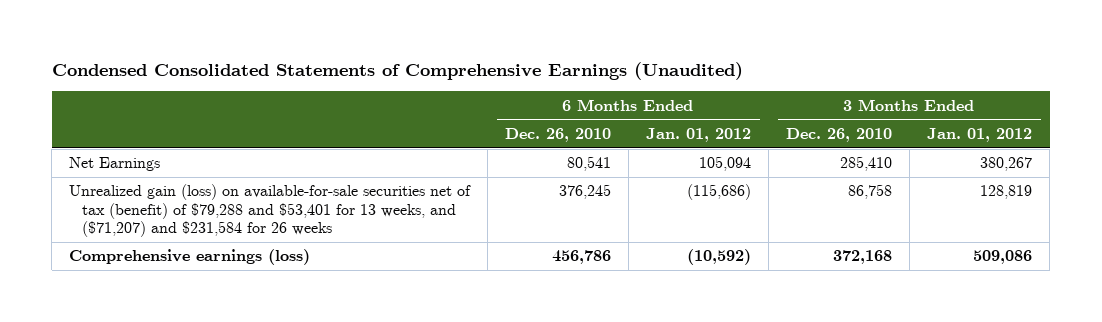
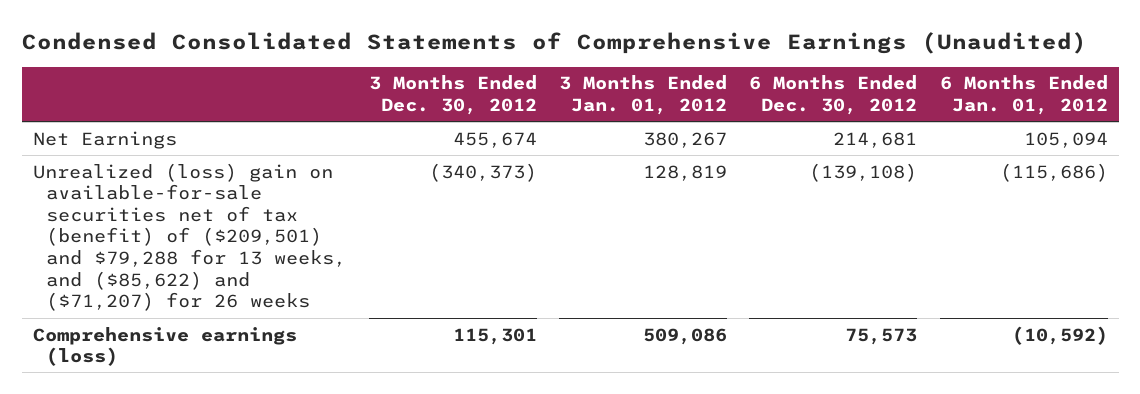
[505,127,612,142] Dec. 26, 2010 -> none
[786,127,893,142] Dec. 26, 2010 -> none
none -> [368,75,537,116] 3 Months Ended Dec. 30, 2012
none -> [749,75,918,116] 6 Months Ended Dec. 30, 2012
[69,184,472,237] Unrealized gain (loss) on available-for-sale securities net of tax (benefit) of $79,288 and $53,401 for 13 weeks, and ($71,207) and $231,584 for 26 weeks -> [32,162,347,312] Unrealized (loss) gain on available-for-sale securities net of tax (benefit) of ($209,501) and $79,288 for 13 weeks, and ($85,622) and ($71,207) for 26 weeks

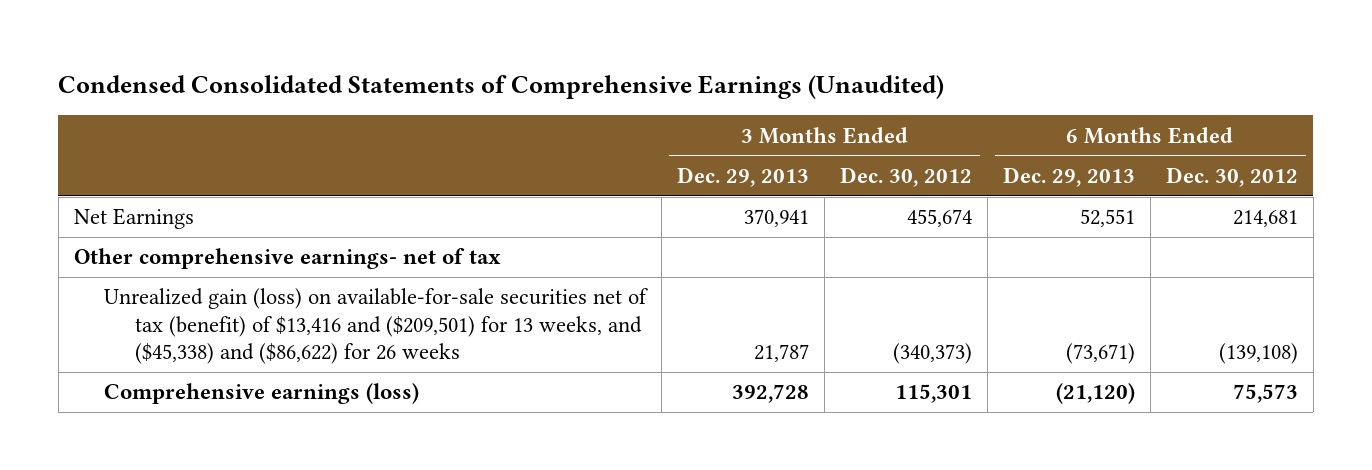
[559,75,728,116] 3 Months Ended Jan. 01, 2012 -> none
[939,75,1108,116] 6 Months Ended Jan. 01, 2012 -> none
none -> [677,166,810,187] Dec. 29, 2013
none -> [1002,166,1135,187] Dec. 29, 2013
none -> [73,248,501,270] Other comprehensive earnings- net of tax
[32,162,347,312] Unrealized (loss) gain on available-for-sale securities net of tax (benefit) of ($209,501) and $79,288 for 13 weeks, and ($85,622) and ($71,207) for 26 weeks -> [104,288,649,365] Unrealized gain (loss) on available-for-sale securities net of tax (benefit) of $13,416 and ($209,501) for 13 weeks, and ($45,338) and ($86,622) for 26 weeks

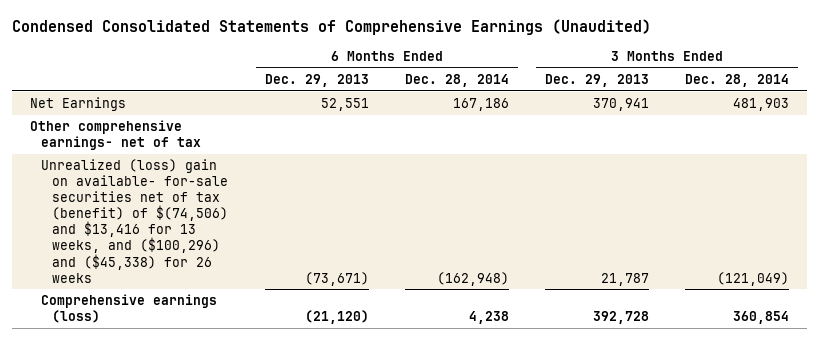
[840,166,973,187] Dec. 30, 2012 -> none
[1165,166,1298,187] Dec. 30, 2012 -> none
none -> [404,73,509,87] Dec. 28, 2014
none -> [685,73,790,87] Dec. 28, 2014
[104,288,649,365] Unrealized gain (loss) on available-for-sale securities net of tax (benefit) of $13,416 and ($209,501) for 13 weeks, and ($45,338) and ($86,622) for 26 weeks -> [41,159,229,283] Unrealized (loss) gain on available- for-sale securities net of tax (benefit) of $(74,506) and $13,416 for 13 weeks, and ($100,296) and ($45,338) for 26 weeks

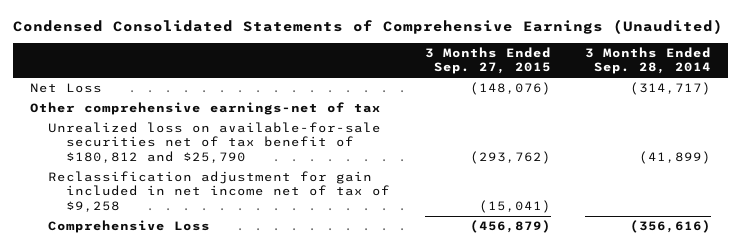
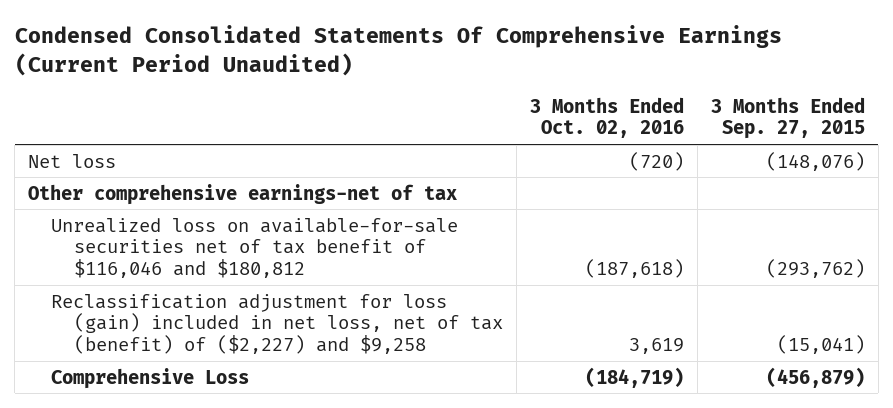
[12,19,723,35] Condensed Consolidated Statements of Comprehensive Earnings (Unaudited) -> [14,25,782,76] Condensed Consolidated Statements Of Comprehensive Earnings (Current Period Unaudited)
[584,47,711,75] 3 Months Ended Sep. 28, 2014 -> none
none -> [529,96,684,139] 3 Months Ended Oct. 02, 2016
[30,83,103,94] Net Loss -> [28,153,117,168] Net loss
[48,122,382,163] Unrealized loss on available-for-sale securities net of tax benefit of $180,812 and $25,790 -> [51,217,459,279] Unrealized loss on available-for-sale securities net of tax benefit of $116,046 and $180,812
[48,171,391,212] Reclassification adjustment for gain included in net income net of tax of $9,258 -> [51,293,503,355] Reclassification adjustment for loss (gain) included in net loss, net of tax (benefit) of ($2,227) and $9,258

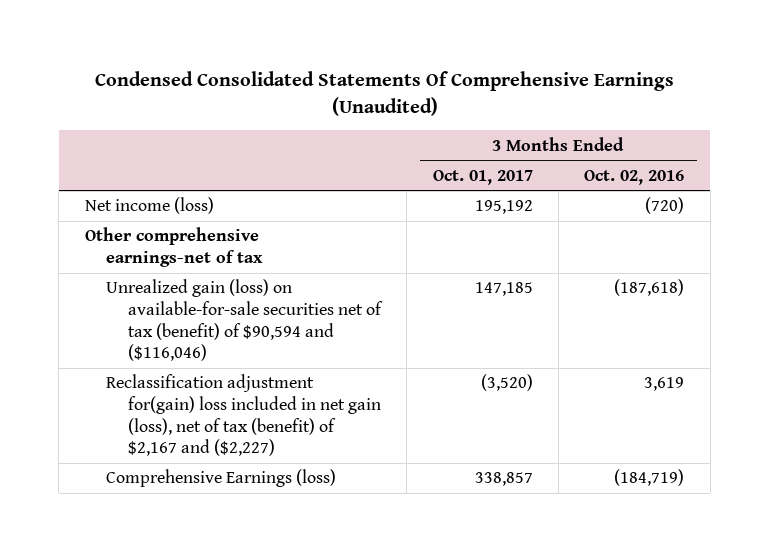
[14,25,782,76] Condensed Consolidated Statements Of Comprehensive Earnings (Current Period Unaudited) -> [94,70,674,116] Condensed Consolidated Statements Of Comprehensive Earnings (Unaudited)
[710,96,865,140] 3 Months Ended Sep. 27, 2015 -> none
none -> [432,169,533,185] Oct. 01, 2017
[28,153,117,168] Net loss -> [84,197,214,215] Net income (loss)
[51,217,459,279] Unrealized loss on available-for-sale securities net of tax benefit of $116,046 and $180,812 -> [106,279,383,362] Unrealized gain (loss) on available-for-sale securities net of tax (benefit) of $90,594 and ($116,046)
[51,293,503,355] Reclassification adjustment for loss (gain) included in net loss, net of tax (benefit) of ($2,227) and $9,258 -> [106,374,381,457] Reclassification adjustment for(gain) loss included in net gain (loss), net of tax (benefit) of $2,167 and ($2,227)
[51,367,250,389] Comprehensive Loss -> [106,469,337,488] Comprehensive Earnings (loss)

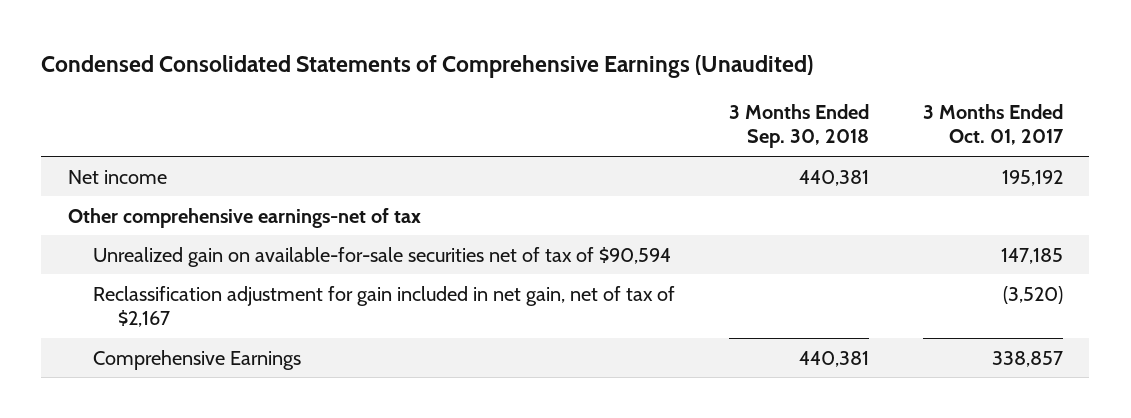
[94,70,674,116] Condensed Consolidated Statements Of Comprehensive Earnings (Unaudited) -> [41,55,814,79] Condensed Consolidated Statements of Comprehensive Earnings (Unaudited)
[584,169,685,185] Oct. 02, 2016 -> none
none -> [728,103,869,149] 3 Months Ended Sep. 30, 2018
[84,197,214,215] Net income (loss) -> [68,169,168,184] Net income
[106,279,383,362] Unrealized gain (loss) on available-for-sale securities net of tax (benefit) of $90,594 and ($116,046) -> [93,246,672,267] Unrealized gain on available-for-sale securities net of tax of $90,594
[106,374,381,457] Reclassification adjustment for(gain) loss included in net gain (loss), net of tax (benefit) of $2,167 and ($2,227) -> [93,285,676,328] Reclassification adjustment for gain included in net gain, net of tax of $2,167
[106,469,337,488] Comprehensive Earnings (loss) -> [93,349,302,370] Comprehensive Earnings

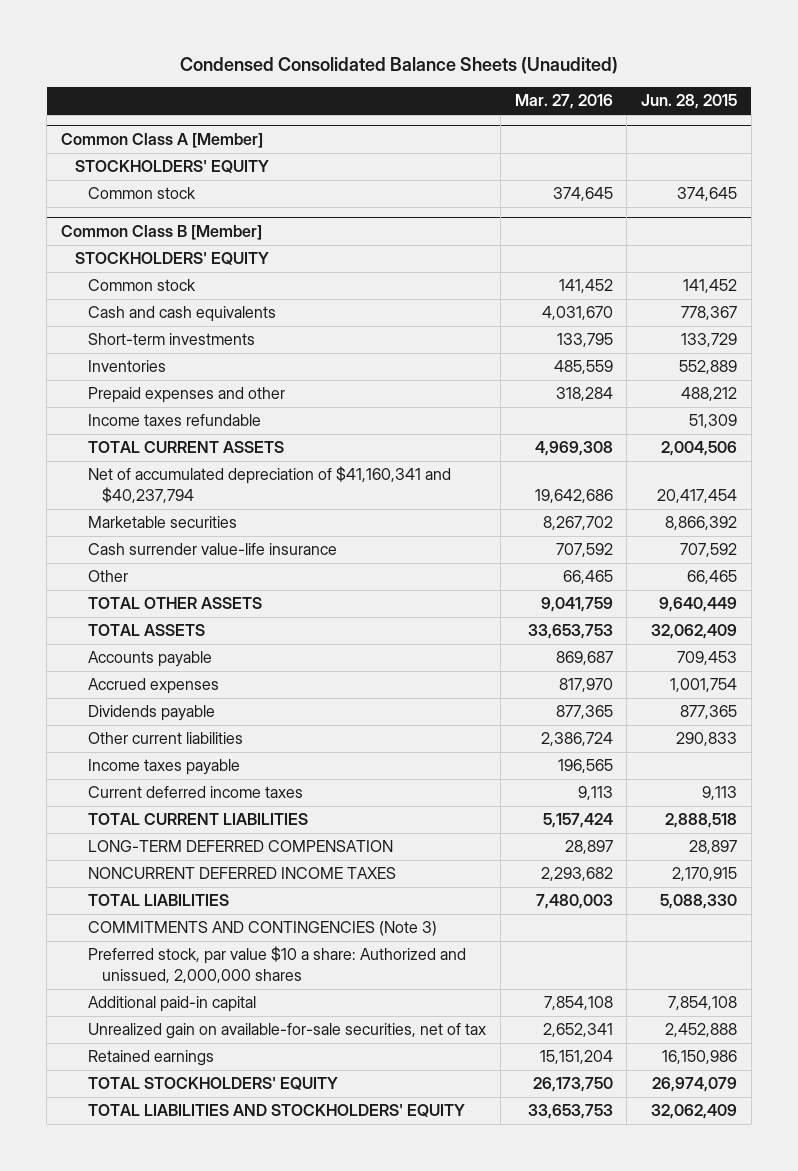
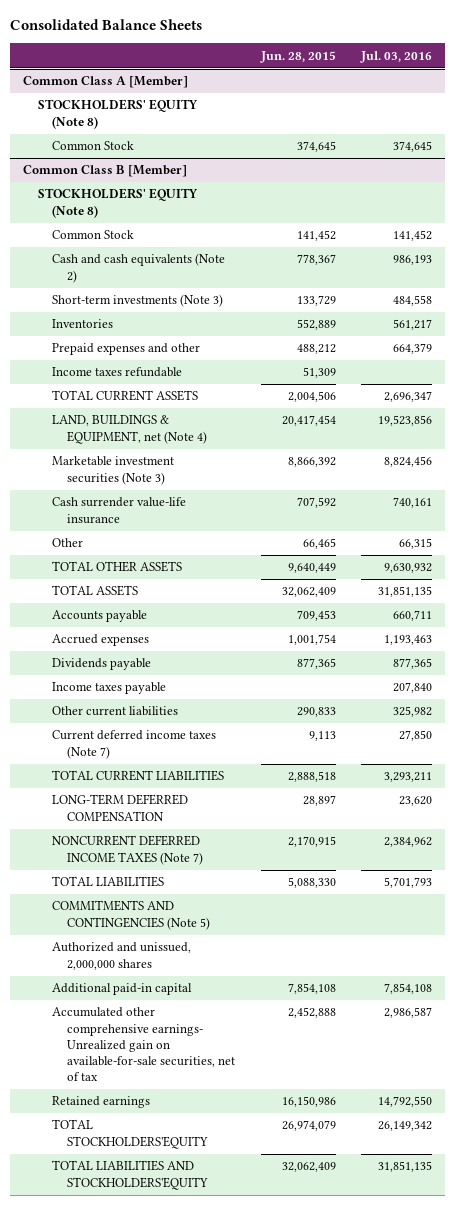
[179,57,618,75] Condensed Consolidated Balance Sheets (Unaudited) -> [10,19,203,31] Consolidated Balance Sheets
[514,94,613,110] Mar. 27, 2016 -> none
none -> [360,50,433,63] Jul. 03, 2016
[74,160,269,174] STOCKHOLDERS' EQUITY -> [37,99,198,129] STOCKHOLDERS' EQUITY (Note 8)
[88,187,197,200] Common stock -> [52,141,135,151] Common Stock
[74,252,269,266] STOCKHOLDERS' EQUITY -> [37,188,198,218] STOCKHOLDERS' EQUITY (Note 8)
[88,279,197,292] Common stock -> [52,230,135,240] Common Stock
[88,306,277,323] Cash and cash equivalents -> [52,253,226,283] Cash and cash equivalents (Note 2)
[88,333,256,346] Short-term investments -> [52,294,224,308] Short-term investments (Note 3)
[88,466,452,503] Net of accumulated depreciation of $41,160,341 and $40,237,794 -> [52,415,207,444] LAND, BUILDINGS & EQUIPMENT, net (Note 4)
[88,516,238,529] Marketable securities -> [52,456,175,485] Marketable investment securities (Note 3)
[88,732,244,745] Other current liabilities -> [52,706,179,717] Other current liabilities
[88,786,304,799] Current deferred income taxes -> [52,730,217,759] Current deferred income taxes (Note 7)
[88,867,397,880] NONCURRENT DEFERRED INCOME TAXES -> [52,835,203,865] NONCURRENT DEFERRED INCOME TAXES (Note 7)
[88,921,438,937] COMMITMENTS AND CONTINGENCIES (Note 3) -> [52,900,210,930] COMMITMENTS AND CONTINGENCIES (Note 5)
[88,946,467,983] Preferred stock, par value $10 a share: Authorized and unissued, 2,000,000 shares -> [52,942,192,970] Authorized and unissued, 2,000,000 shares
[88,1023,487,1040] Unrealized gain on available-for-sale securities, net of tax -> [52,1007,235,1082] Accumulated other comprehensive earnings- Unrealized gain on available-for-sale securities, net of tax
[88,1077,339,1091] TOTAL STOCKHOLDERS' EQUITY -> [52,1119,208,1149] TOTAL STOCKHOLDERS'EQUITY
[88,1104,466,1118] TOTAL LIABILITIES AND STOCKHOLDERS' EQUITY -> [52,1160,208,1190] TOTAL LIABILITIES AND STOCKHOLDERS'EQUITY

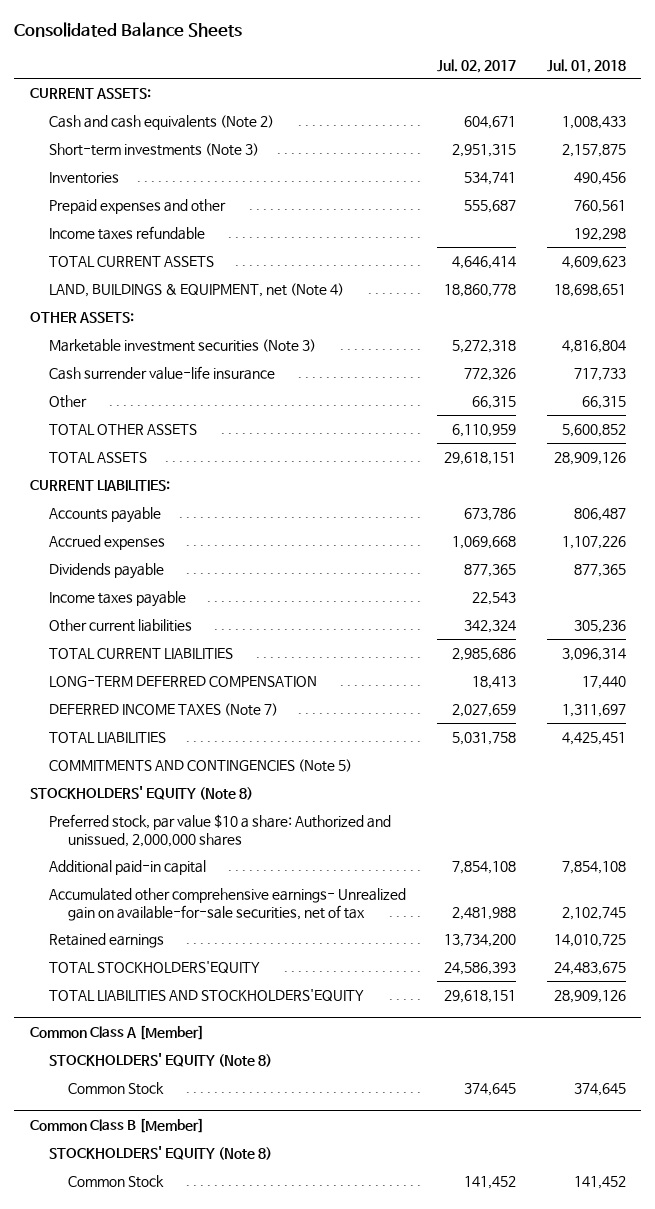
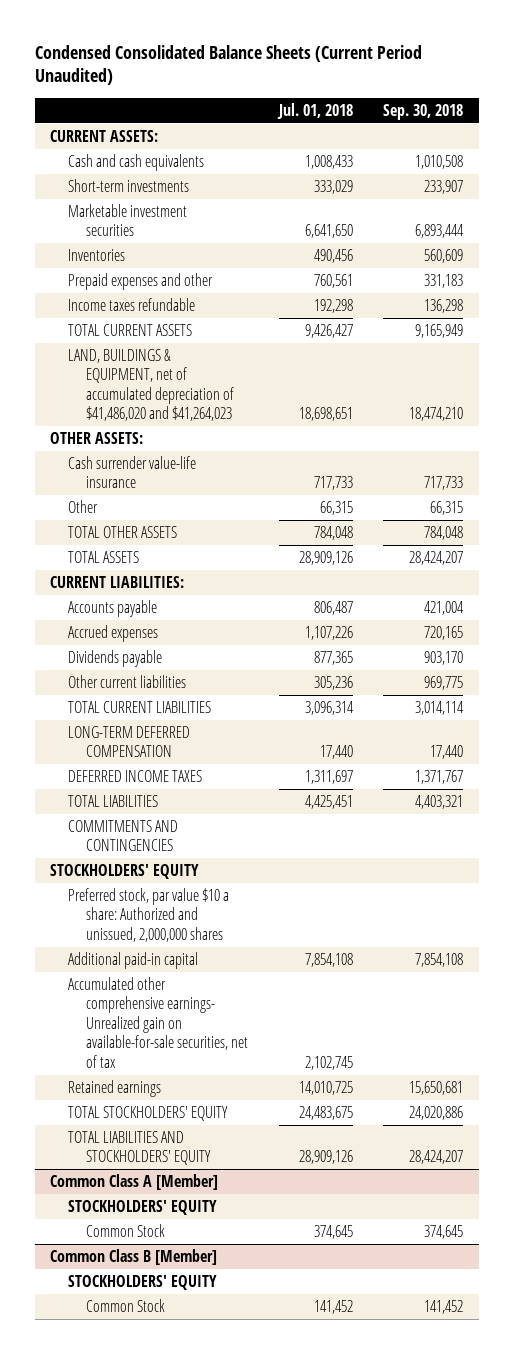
[14,22,243,38] Consolidated Balance Sheets -> [34,44,422,86] Condensed Consolidated Balance Sheets (Current Period Unaudited)
[436,58,516,73] Jul. 02, 2017 -> none
none -> [383,103,464,120] Sep. 30, 2018
[48,115,274,131] Cash and cash equivalents (Note 2) -> [68,153,205,171] Cash and cash equivalents
[48,143,259,157] Short-term investments (Note 3) -> [68,178,190,192] Short-term investments
[561,144,626,158] 2,157,875 -> [313,179,353,194] 333,029
none -> [68,203,188,237] Marketable investment securities
[561,256,626,270] 4,609,623 -> [304,323,353,338] 9,426,427
[48,283,344,298] LAND, BUILDINGS & EQUIPMENT, net (Note 4) -> [68,348,234,422] LAND, BUILDINGS & EQUIPMENT, net of accumulated depreciation of $41,486,020 and $41,264,023
[48,339,316,353] Marketable investment securities (Note 3) -> none
[561,424,626,438] 5,600,852 -> [313,525,353,540] 784,048
[48,591,186,608] Income taxes payable -> none
[48,703,278,717] DEFERRED INCOME TAXES (Note 7) -> [68,769,203,782] DEFERRED INCOME TAXES
[48,759,352,773] COMMITMENTS AND CONTINGENCIES (Note 5) -> [68,819,179,852] COMMITMENTS AND CONTINGENCIES
[29,786,253,801] STOCKHOLDERS' EQUITY (Note 8) -> [50,863,200,879] STOCKHOLDERS' EQUITY
[48,961,260,975] TOTAL STOCKHOLDERS'EQUITY -> [68,1105,229,1121] TOTAL STOCKHOLDERS' EQUITY
[48,989,364,1003] TOTAL LIABILITIES AND STOCKHOLDERS'EQUITY -> [68,1130,211,1166] TOTAL LIABILITIES AND STOCKHOLDERS' EQUITY
[48,1053,272,1068] STOCKHOLDERS' EQUITY (Note 8) -> [68,1199,218,1215] STOCKHOLDERS' EQUITY
[48,1146,272,1161] STOCKHOLDERS' EQUITY (Note 8) -> [68,1274,218,1290] STOCKHOLDERS' EQUITY

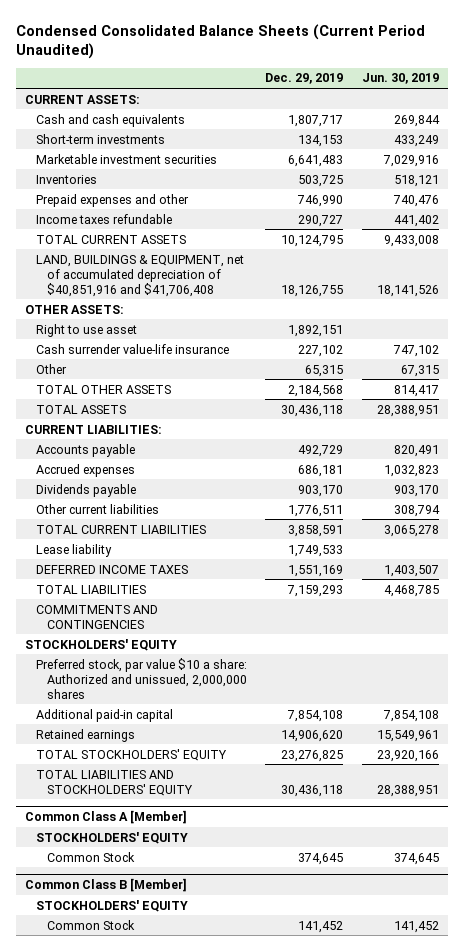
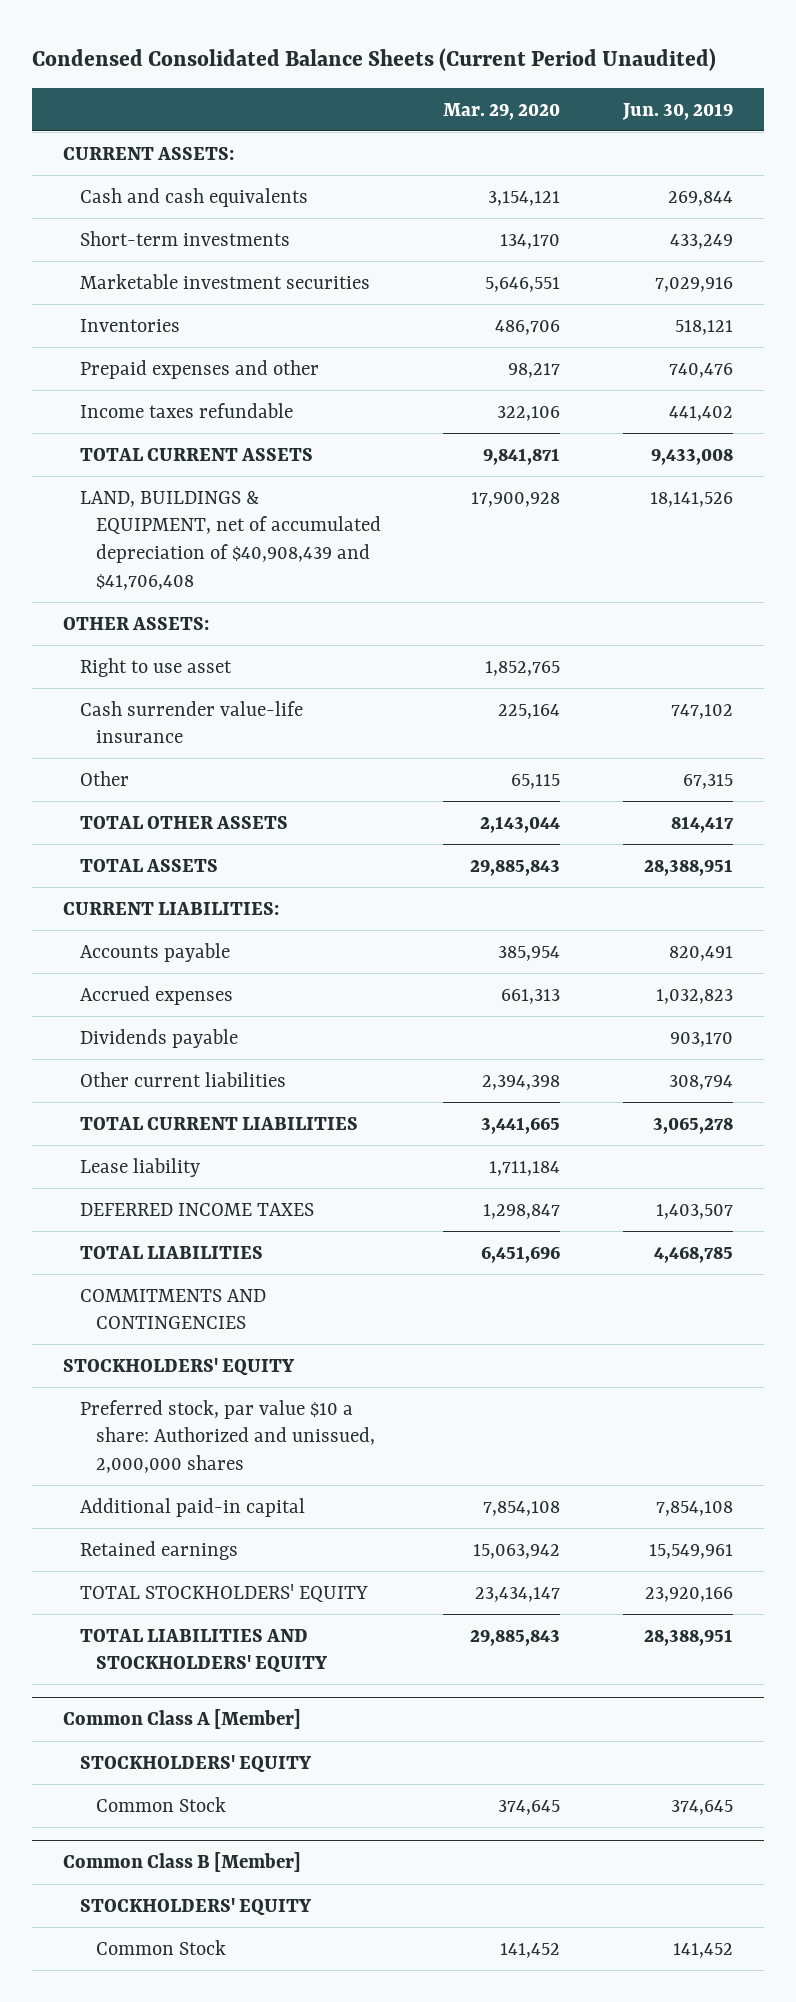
[265,73,344,85] Dec. 29, 2019 -> none
none -> [443,102,561,120] Mar. 29, 2020
[36,254,245,297] LAND, BUILDINGS & EQUIPMENT, net of accumulated depreciation of $40,851,916 and $41,706,408 -> [79,490,381,590] LAND, BUILDINGS & EQUIPMENT, net of accumulated depreciation of $40,908,439 and $41,706,408

